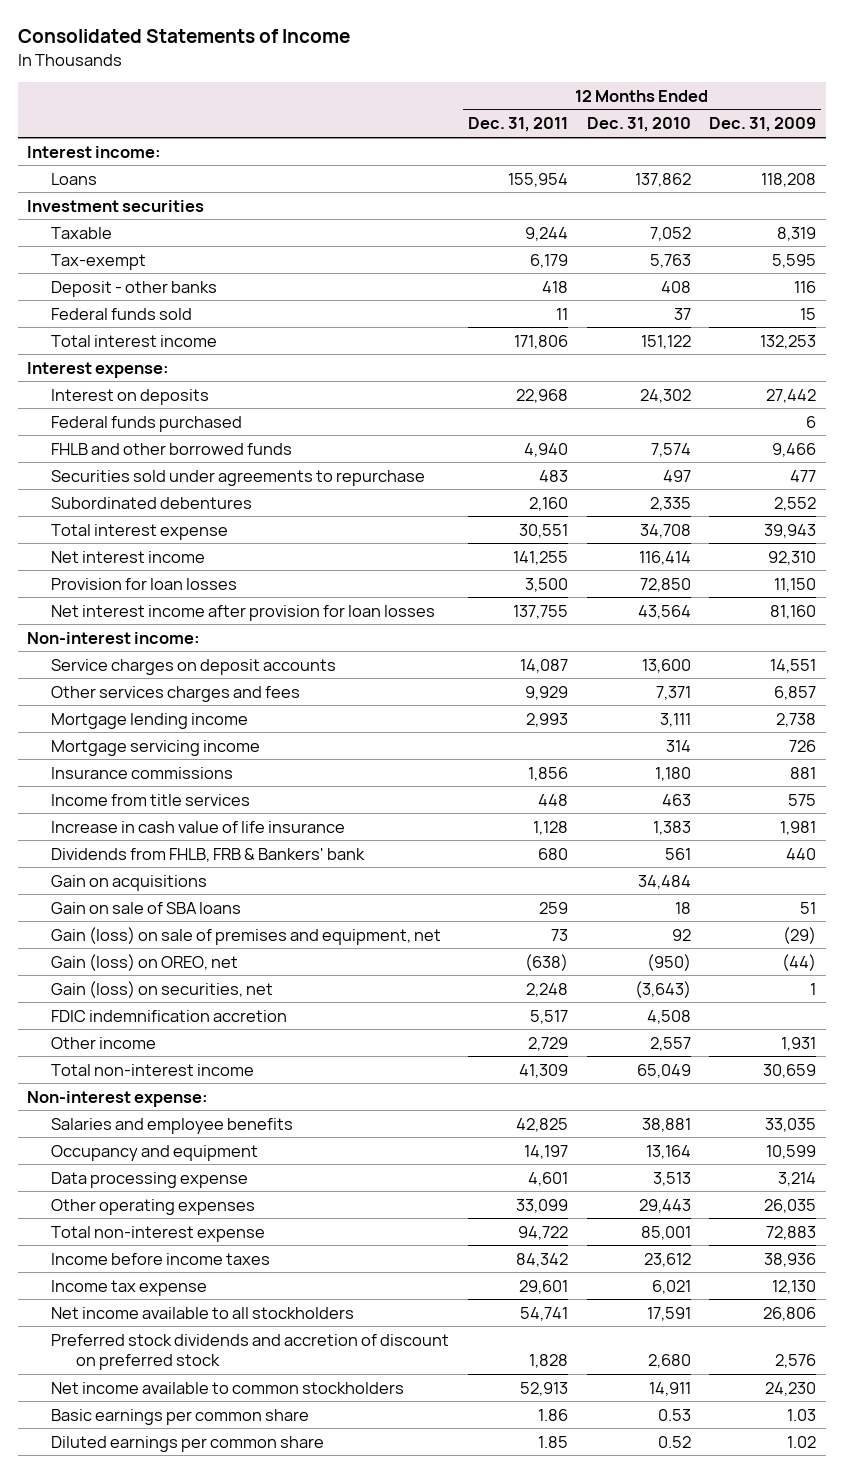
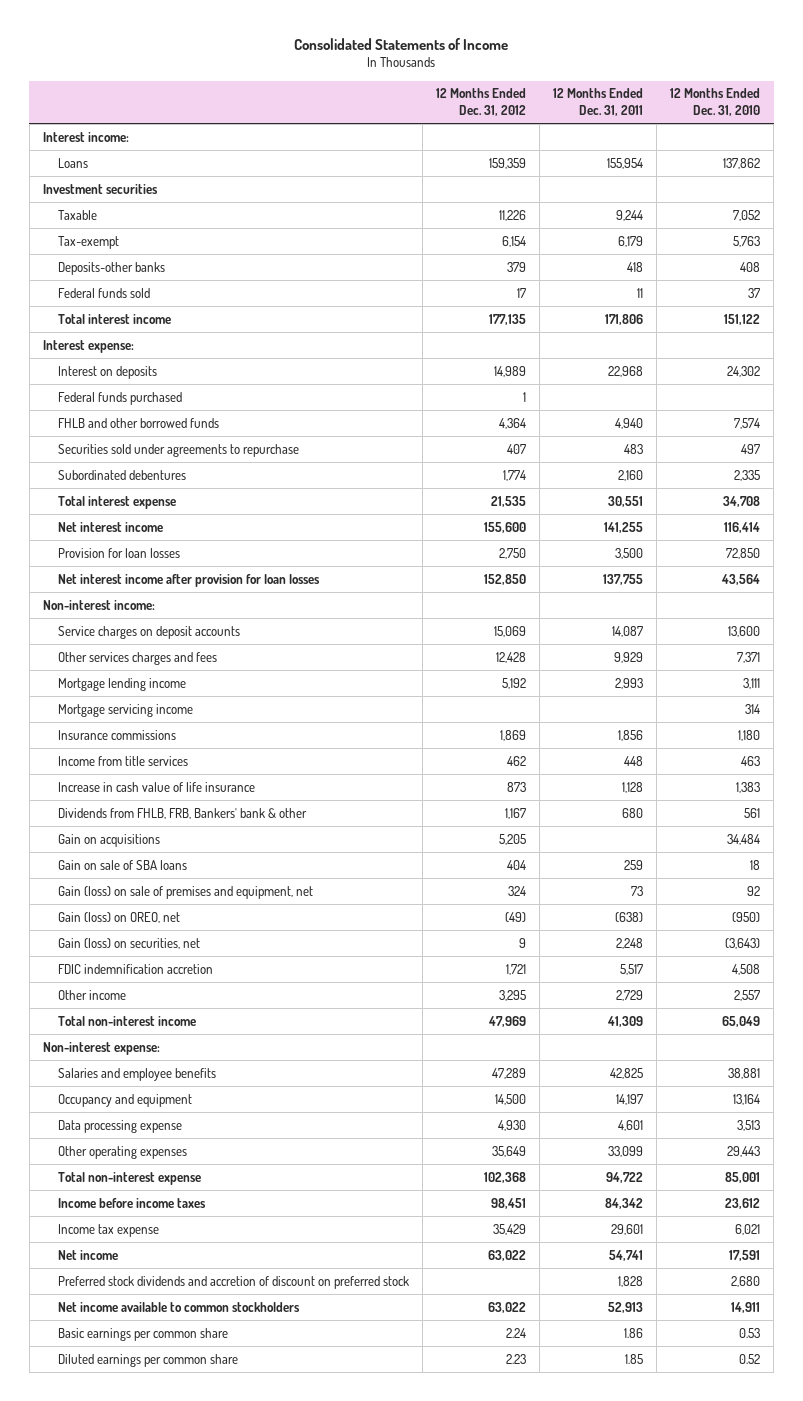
[709,117,817,133] Dec. 31, 2009 -> none
none -> [435,88,526,117] 12 Months Ended Dec. 31, 2012
[51,280,218,297] Deposit - other banks -> [57,261,165,275] Deposits-other banks
[51,847,366,862] Dividends from FHLB, FRB & Bankers' bank -> [57,807,307,819] Dividends from FHLB, FRB, Bankers' bank & other
[51,1306,355,1319] Net income available to all stockholders -> [57,1249,118,1260] Net income

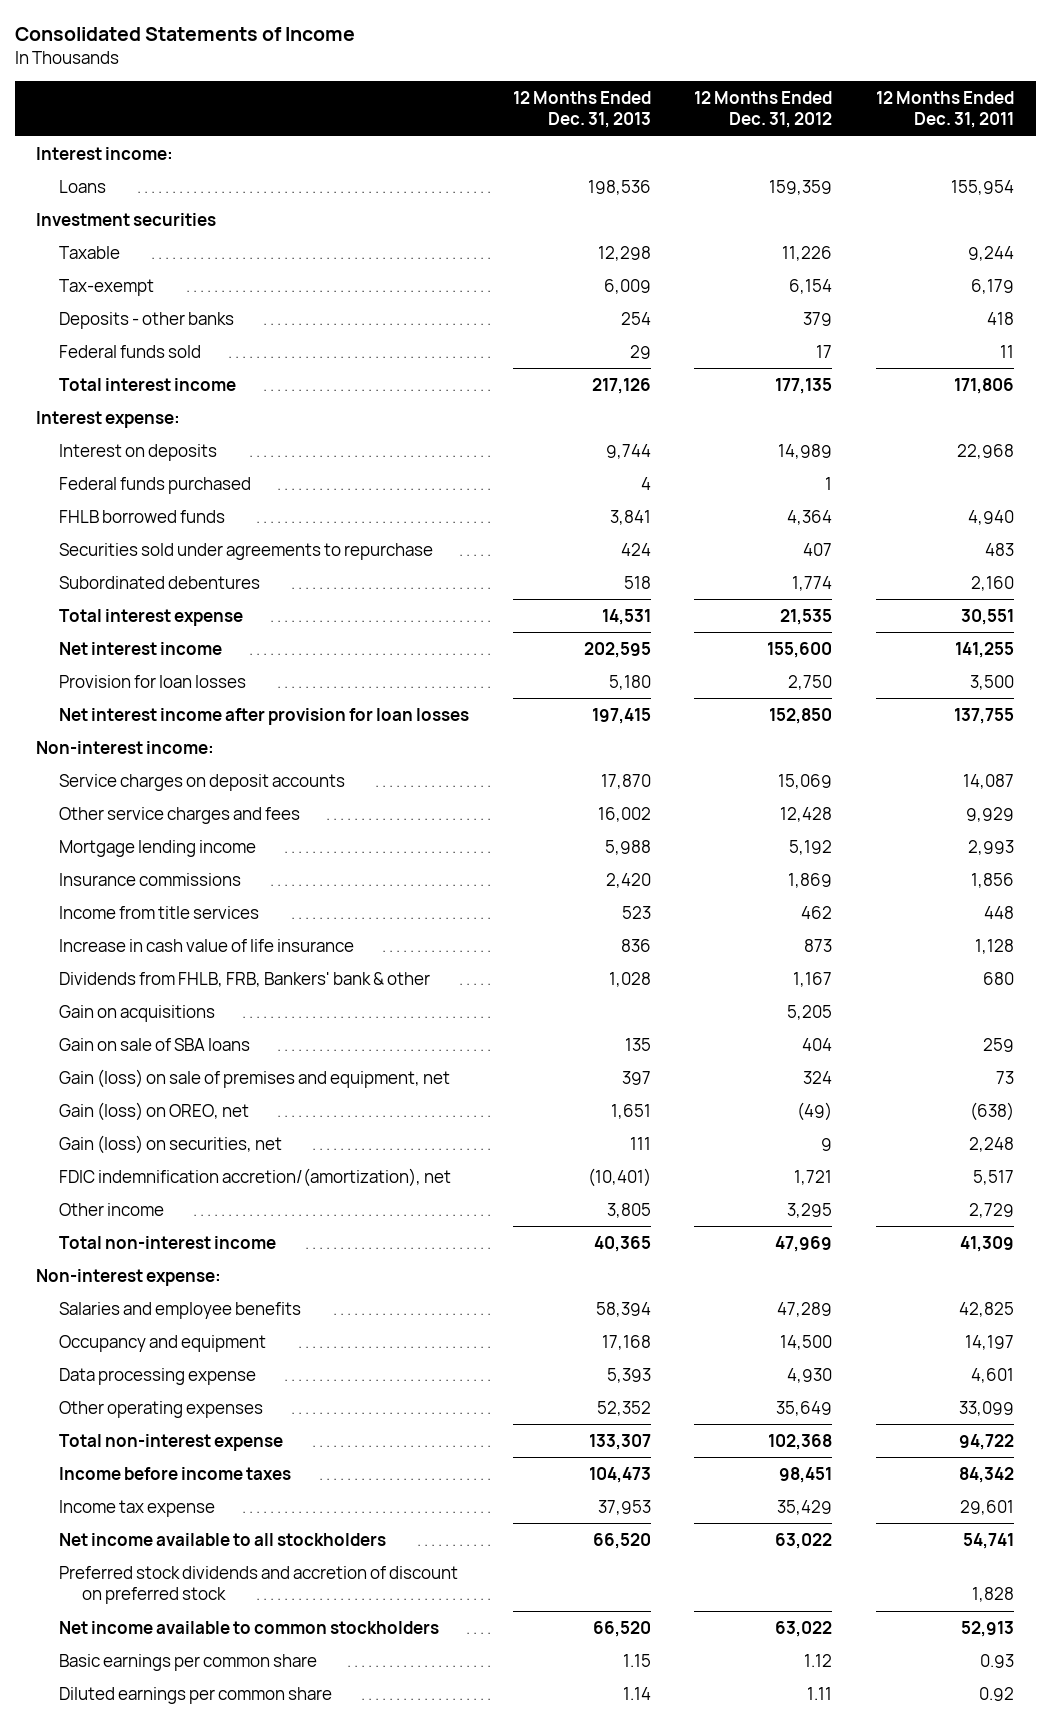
[670,88,761,117] 12 Months Ended Dec. 31, 2010 -> none
none -> [512,90,651,129] 12 Months Ended Dec. 31, 2013
[57,261,165,275] Deposits-other banks -> [59,311,235,329] Deposits - other banks
[57,417,219,428] FHLB and other borrowed funds -> [59,509,226,523] FHLB borrowed funds
[57,651,217,665] Other services charges and fees -> [59,806,301,824] Other service charges and fees
[57,703,193,717] Mortgage servicing income -> none
[57,963,213,974] FDIC indemnification accretion -> [59,1167,452,1187] FDIC indemnification accretion/(amortization), net
[57,1249,118,1260] Net income -> [59,1532,387,1546] Net income available to all stockholders
[505,1327,526,1338] 2.24 -> [804,1653,833,1667] 1.12
[624,1327,644,1338] 1.86 -> [979,1653,1014,1668] 0.93
[505,1353,526,1364] 2.23 -> [807,1686,833,1700] 1.11
[625,1353,644,1364] 1.85 -> [978,1686,1014,1701] 0.92

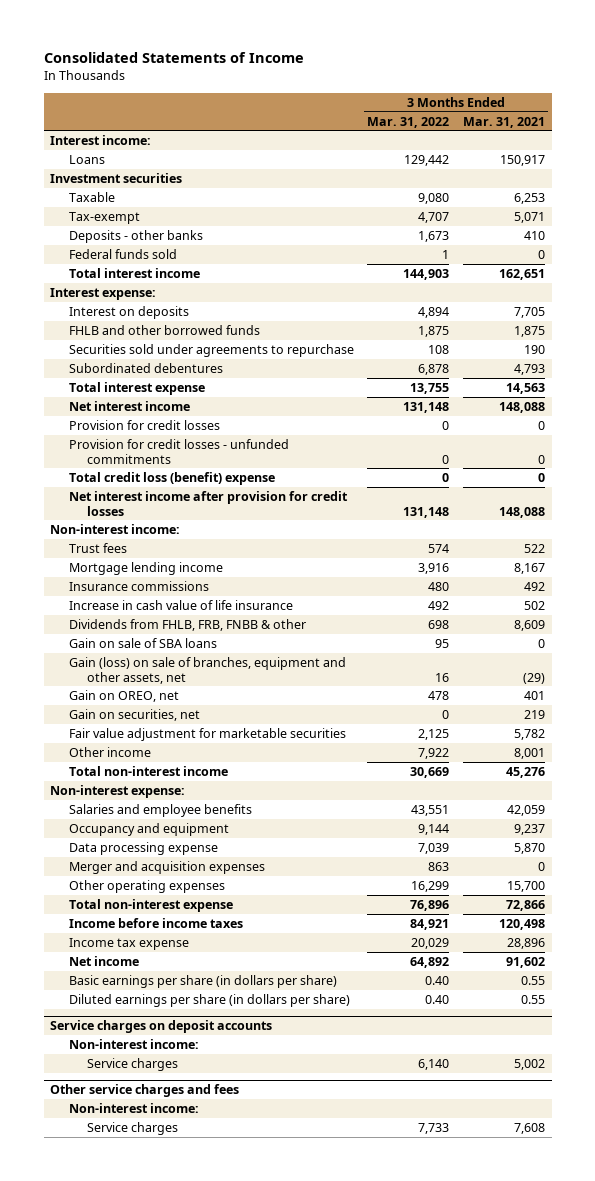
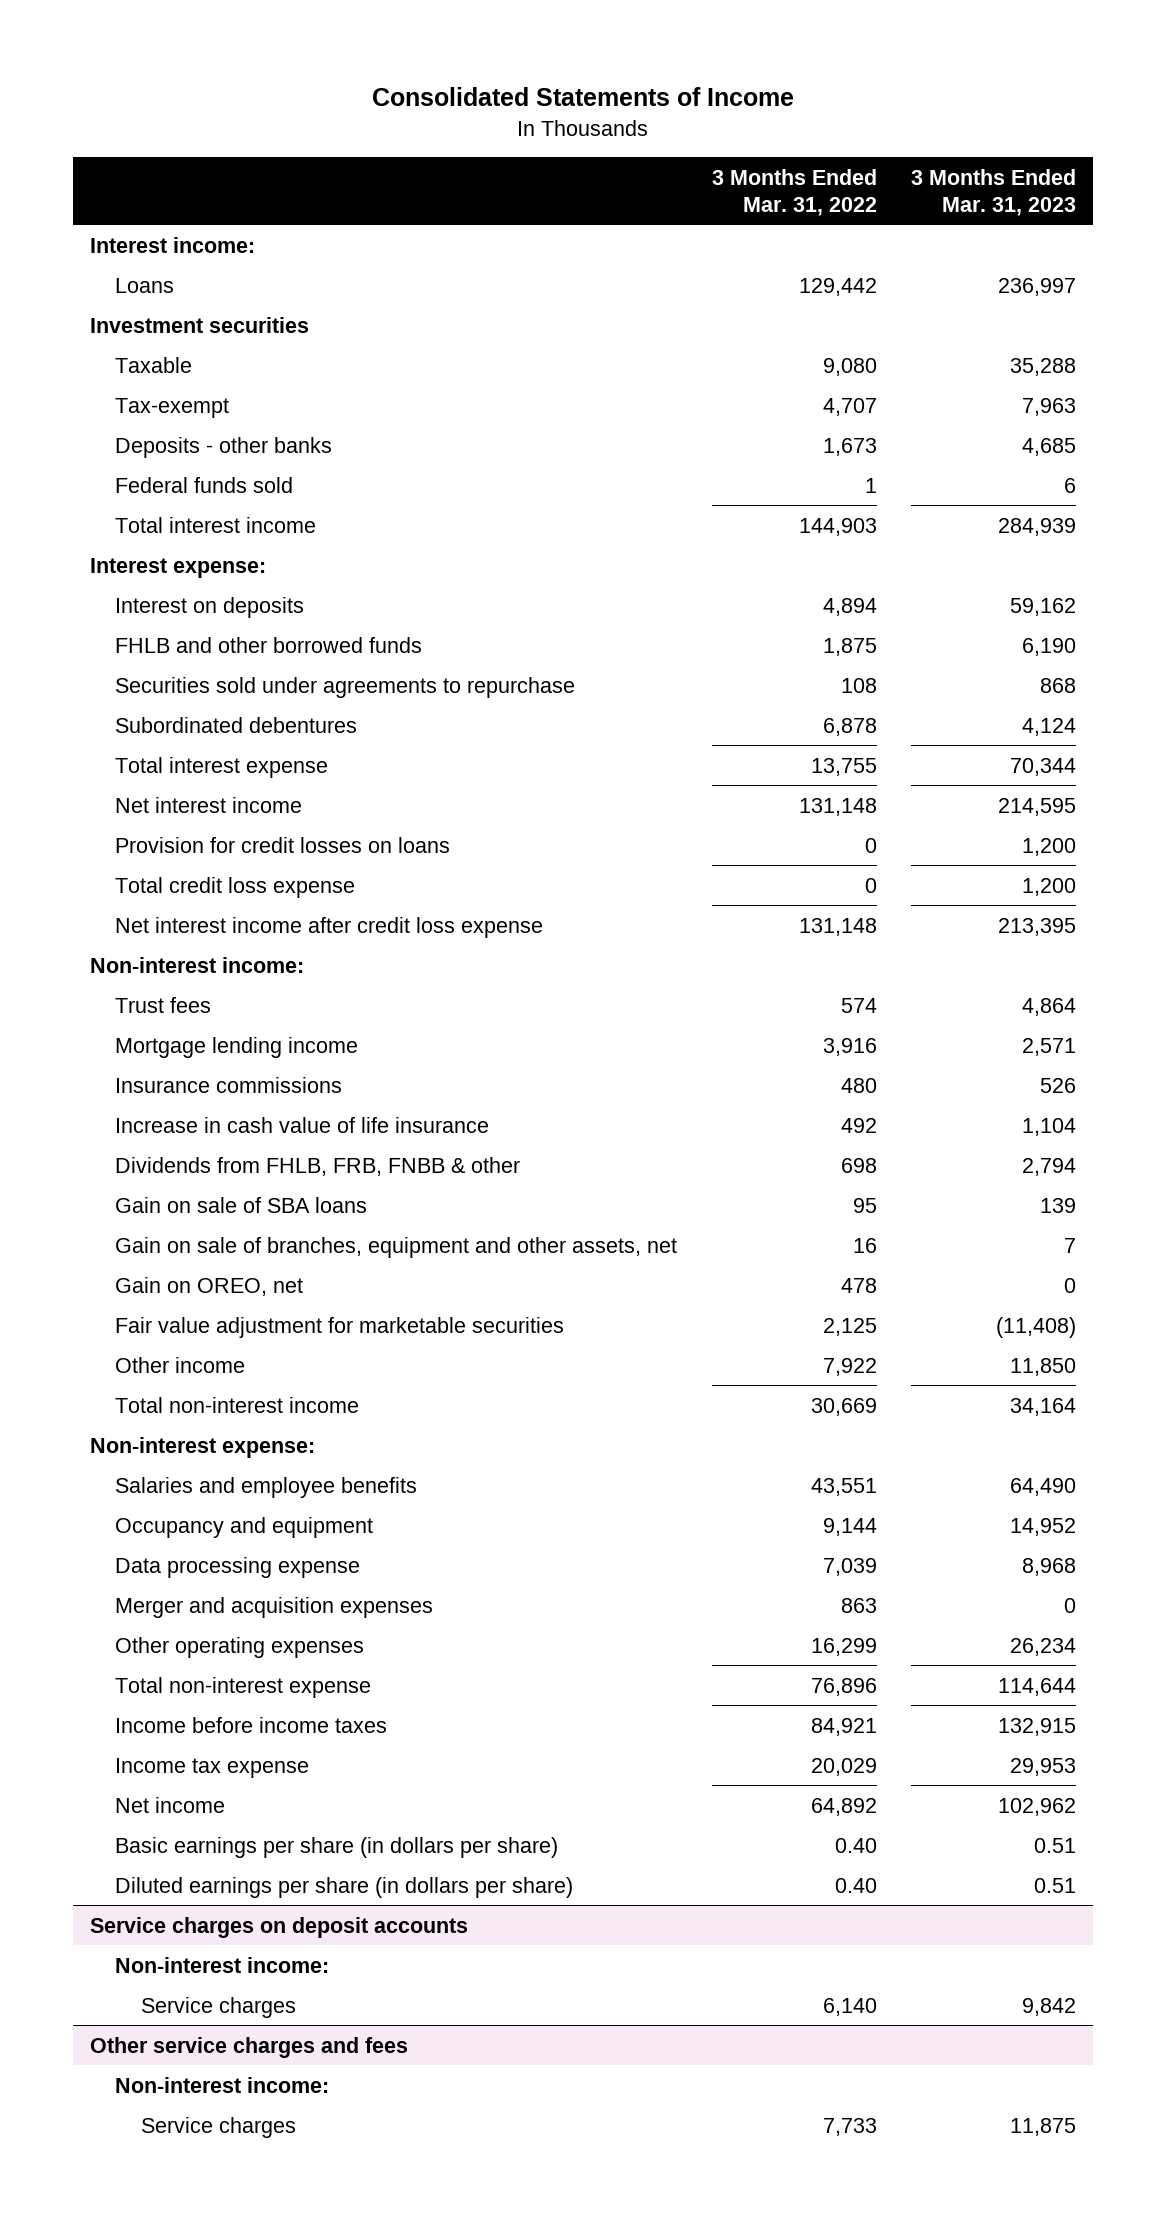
[462,116,545,128] Mar. 31, 2021 -> none
none -> [910,168,1076,216] 3 Months Ended Mar. 31, 2023
[68,438,289,464] Provision for credit losses - unfunded commitments -> none
[68,419,220,430] Provision for credit losses -> [115,836,451,853] Provision for credit losses on loans
[68,471,275,485] Total credit loss (benefit) expense -> [115,876,356,898] Total credit loss expense
[68,490,348,516] Net interest income after provision for credit losses -> [115,916,544,938] Net interest income after credit loss expense
[68,656,346,684] Gain (loss) on sale of branches, equipment and other assets, net -> [115,1236,678,1258] Gain on sale of branches, equipment and other assets, net
[68,708,200,721] Gain on securities, net -> none

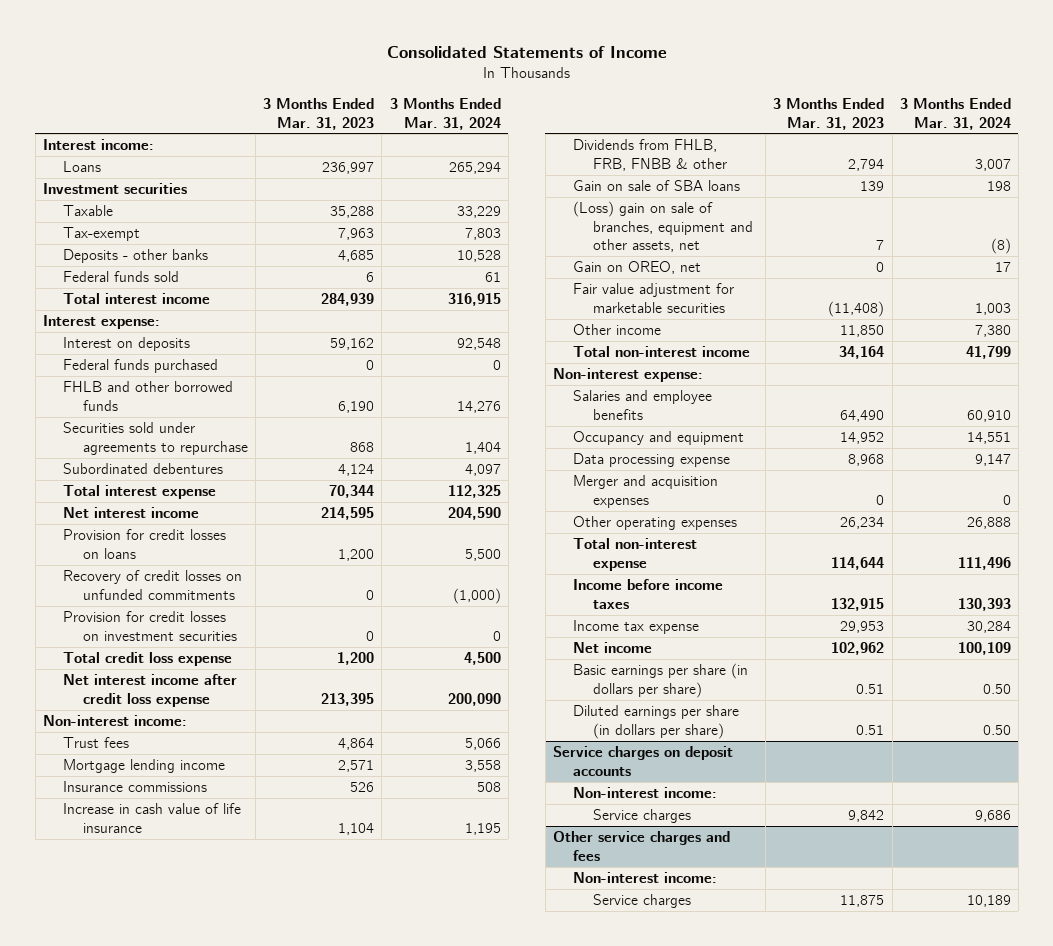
[711,168,877,216] 3 Months Ended Mar. 31, 2022 -> none
none -> [389,98,501,130] 3 Months Ended Mar. 31, 2024
none -> [62,359,218,374] Federal funds purchased
none -> [62,570,242,600] Recovery of credit losses on unfunded commitments
none -> [62,611,238,641] Provision for credit losses on investment securities
[115,1236,678,1258] Gain on sale of branches, equipment and other assets, net -> [573,201,754,252] (Loss) gain on sale of branches, equipment and other assets, net

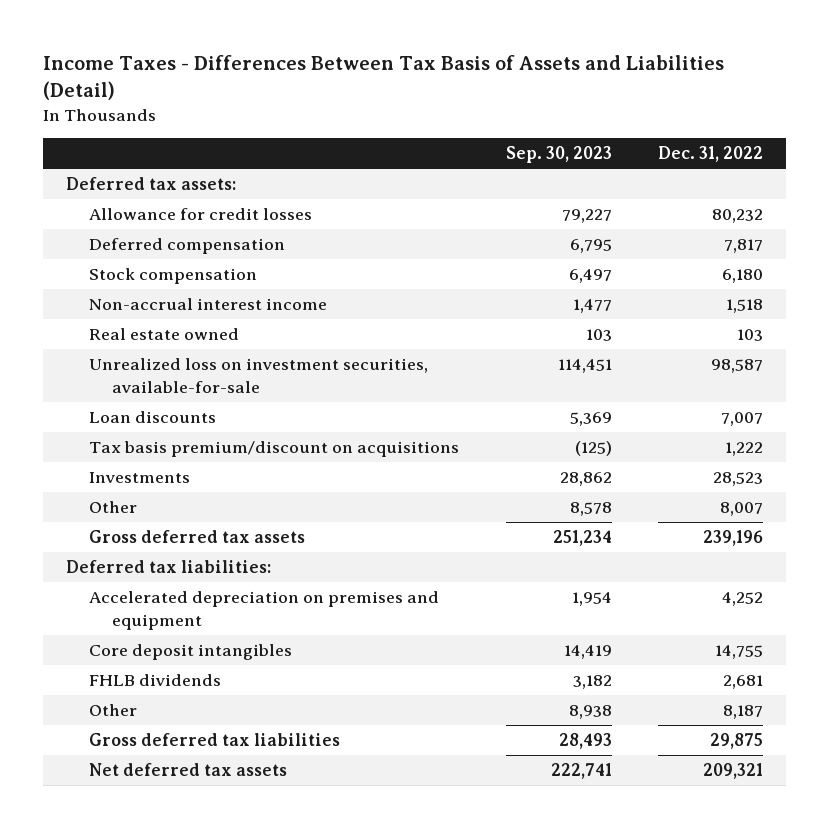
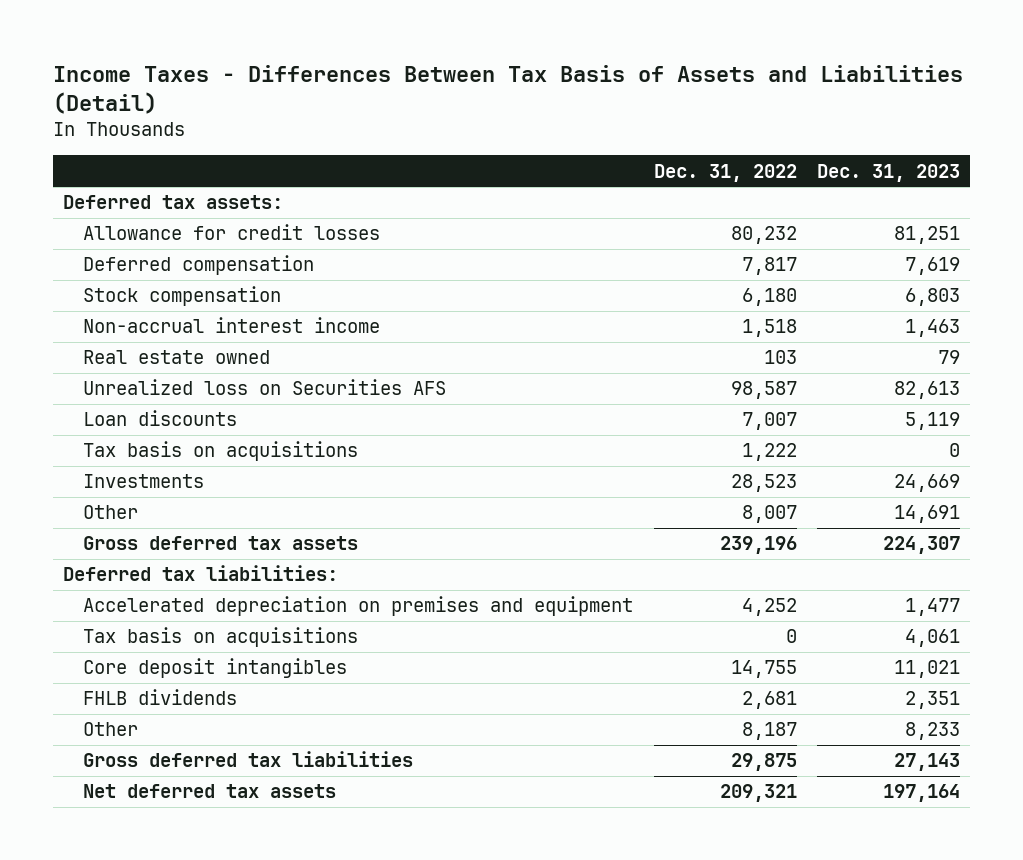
[505,146,612,164] Sep. 30, 2023 -> none
none -> [816,163,960,182] Dec. 31, 2023
[89,358,429,393] Unrealized loss on investment securities, available-for-sale -> [83,379,447,396] Unrealized loss on Securities AFS
[89,441,460,458] Tax basis premium/discount on acquisitions -> [83,441,359,462] Tax basis on acquisitions
none -> [83,627,359,648] Tax basis on acquisitions

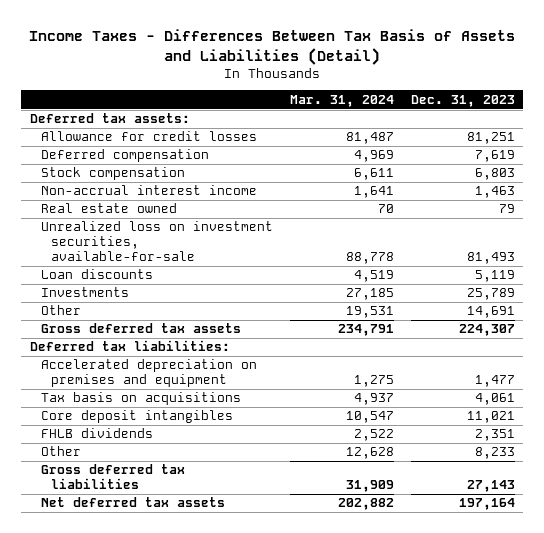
[653,163,797,182] Dec. 31, 2022 -> none
none -> [289,94,394,107] Mar. 31, 2024
[83,379,447,396] Unrealized loss on Securities AFS -> none
none -> [40,221,273,261] Unrealized loss on investment securities, available-for-sale
[83,441,359,462] Tax basis on acquisitions -> none
[893,474,960,493] 24,669 -> [466,288,515,301] 25,789

